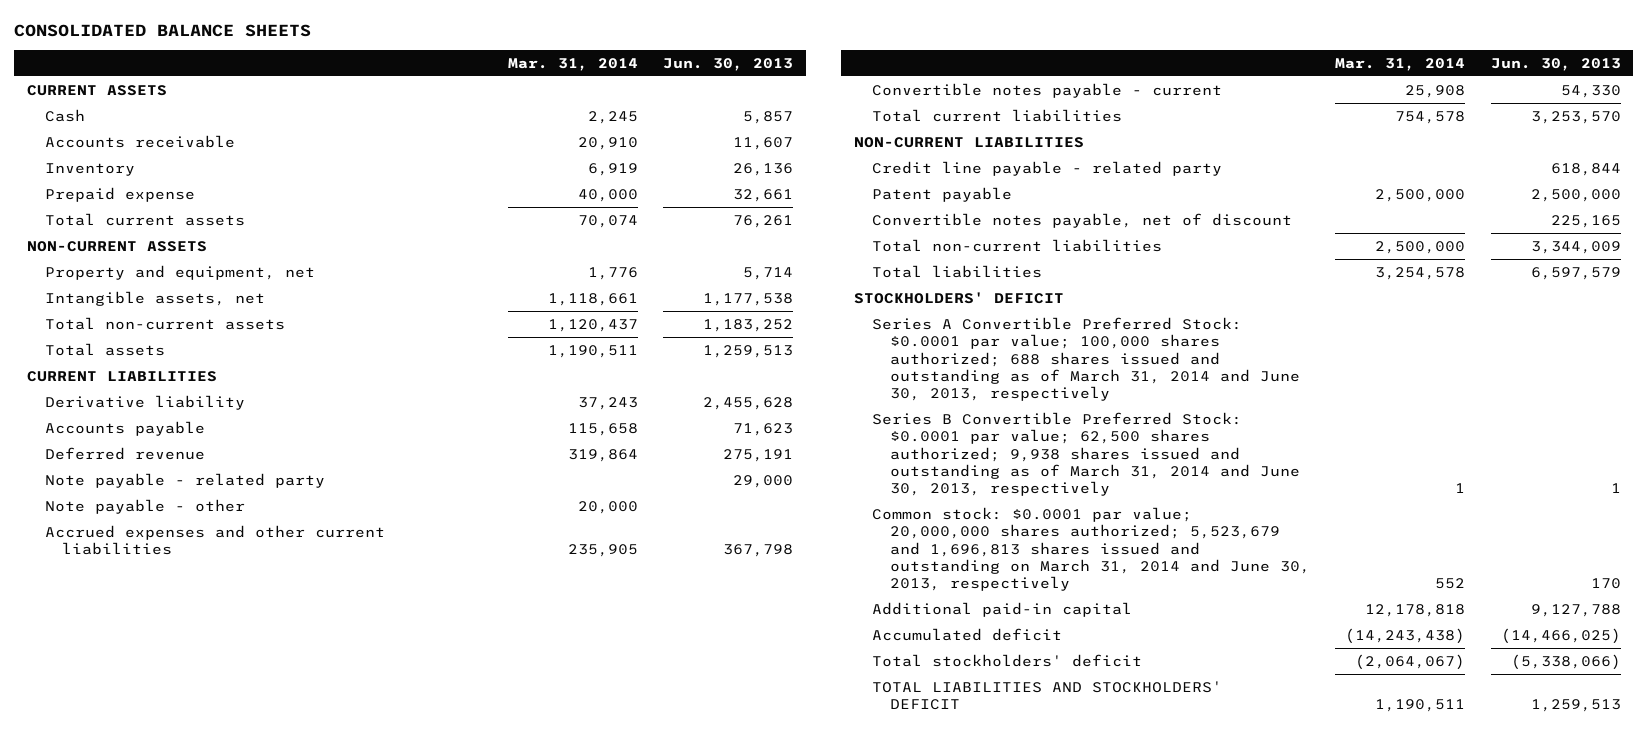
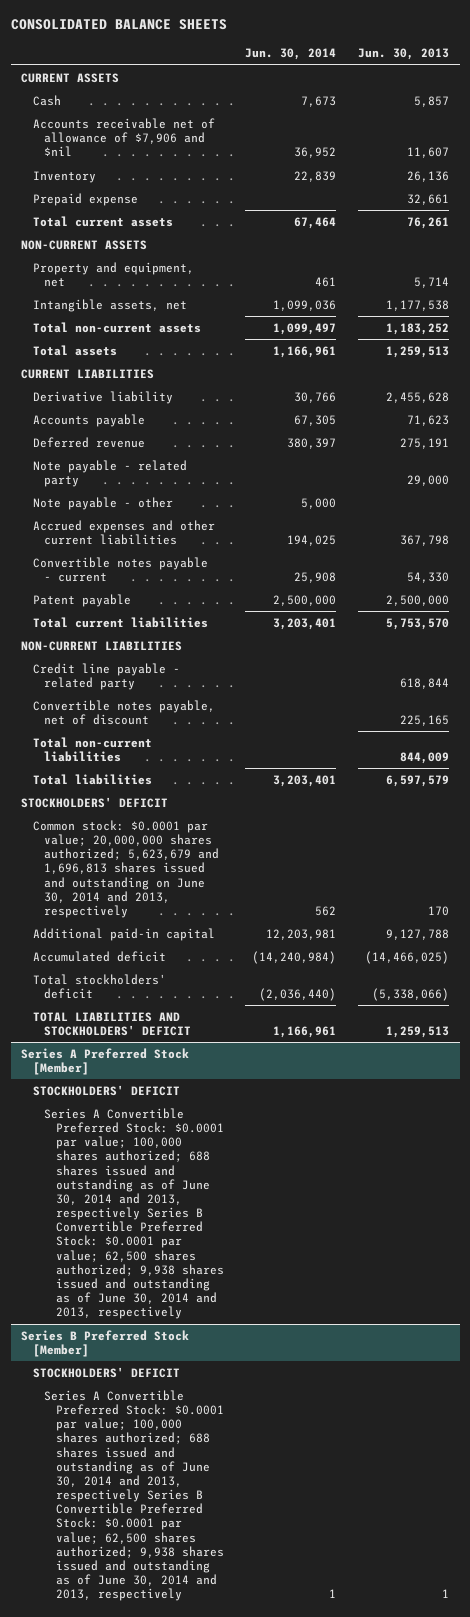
[507,57,638,71] Mar. 31, 2014 -> none
none -> [245,48,337,61] Jun. 30, 2014
[44,134,235,148] Accounts receivable -> [32,117,215,157] Accounts receivable net of allowance of $7,906 and $nil
[871,186,1012,202] Patent payable -> [32,593,131,607] Patent payable
[1530,110,1621,124] 3,253,570 -> [385,617,449,630] 5,753,570
[1530,240,1621,254] 3,344,009 -> [399,751,449,764] 844,009
[871,316,1300,402] Series A Convertible Preferred Stock: $0.0001 par value; 100,000 shares authorized; 688 shares issued and outstanding as of March 31, 2014 and June 30, 2013, respectively -> none
[871,411,1300,497] Series B Convertible Preferred Stock: $0.0001 par value; 62,500 shares authorized; 9,938 shares issued and outstanding as of March 31, 2014 and June 30, 2013, respectively -> none
[871,506,1310,592] Common stock: $0.0001 par value; 20,000,000 shares authorized; 5,523,679 and 1,696,813 shares issued and outstanding on March 31, 2014 and June 30, 2013, respectively -> [32,819,220,918] Common stock: $0.0001 par value; 20,000,000 shares authorized; 5,623,679 and 1,696,813 shares issued and outstanding on June 30, 2014 and 2013, respectively
none -> [21,1047,190,1075] Series A Preferred Stock [Member]
none -> [32,1084,180,1096] STOCKHOLDERS' DEFICIT
none -> [44,1107,224,1320] Series A Convertible Preferred Stock: $0.0001 par value; 100,000 shares authorized; 688 shares issued and outstanding as of June 30, 2014 and 2013, respectively Series B Convertible Preferred Stock: $0.0001 par value; 62,500 shares authorized; 9,938 shares issued and outstanding as of June 30, 2014 and 2013, respectively
none -> [21,1329,190,1357] Series B Preferred Stock [Member]
none -> [32,1366,180,1378] STOCKHOLDERS' DEFICIT
none -> [44,1389,224,1602] Series A Convertible Preferred Stock: $0.0001 par value; 100,000 shares authorized; 688 shares issued and outstanding as of June 30, 2014 and 2013, respectively Series B Convertible Preferred Stock: $0.0001 par value; 62,500 shares authorized; 9,938 shares issued and outstanding as of June 30, 2014 and 2013, respectively

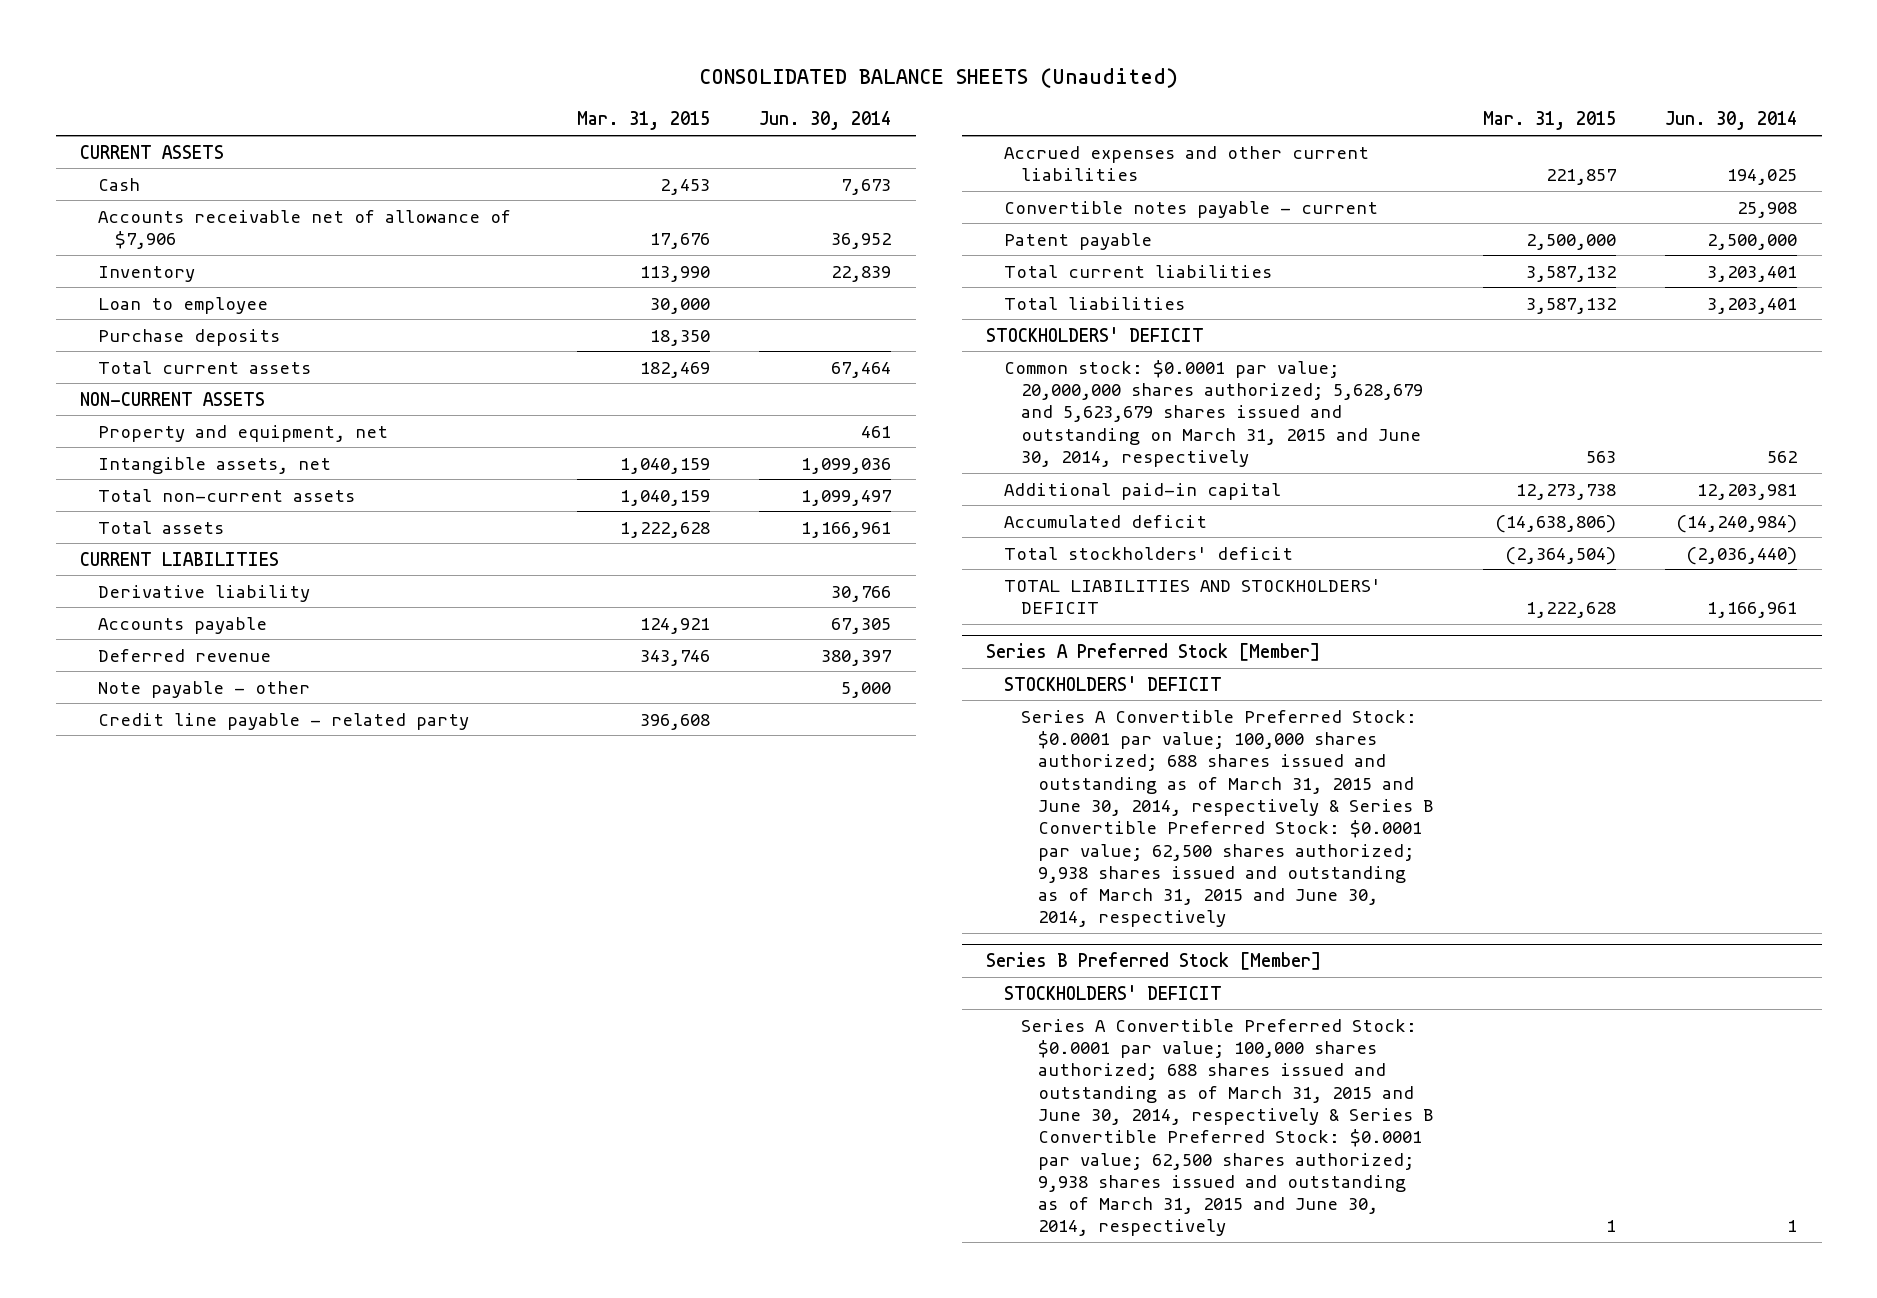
[10,19,227,31] CONSOLIDATED BALANCE SHEETS -> [698,68,1178,89] CONSOLIDATED BALANCE SHEETS (Unaudited)
[357,48,449,61] Jun. 30, 2013 -> none
none -> [577,111,711,131] Mar. 31, 2015
[32,117,215,157] Accounts receivable net of allowance of $7,906 and $nil -> [97,209,511,249] Accounts receivable net of allowance of $7,906
[32,192,138,206] Prepaid expense -> none
none -> [97,296,268,314] Loan to employee
none -> [97,328,280,346] Purchase deposits
[32,459,187,487] Note payable - related party -> none
[32,662,180,690] Credit line payable - related party -> [97,712,469,730] Credit line payable - related party
[21,640,183,651] NON-CURRENT LIABILITIES -> none
[32,699,215,725] Convertible notes payable, net of discount -> none
[32,736,152,762] Total non-current liabilities -> none
[32,819,220,918] Common stock: $0.0001 par value; 20,000,000 shares authorized; 5,623,679 and 1,696,813 shares issued and outstanding on June 30, 2014 and 2013, respectively -> [1003,359,1423,467] Common stock: $0.0001 par value; 20,000,000 shares authorized; 5,628,679 and 5,623,679 shares issued and outstanding on March 31, 2015 and June 30, 2014, respectively
[44,1107,224,1320] Series A Convertible Preferred Stock: $0.0001 par value; 100,000 shares authorized; 688 shares issued and outstanding as of June 30, 2014 and 2013, respectively Series B Convertible Preferred Stock: $0.0001 par value; 62,500 shares authorized; 9,938 shares issued and outstanding as of June 30, 2014 and 2013, respectively -> [1020,709,1435,928] Series A Convertible Preferred Stock: $0.0001 par value; 100,000 shares authorized; 688 shares issued and outstanding as of March 31, 2015 and June 30, 2014, respectively & Series B Convertible Preferred Stock: $0.0001 par value; 62,500 shares authorized; 9,938 shares issued and outstanding as of March 31, 2015 and June 30, 2014, respectively
[44,1389,224,1602] Series A Convertible Preferred Stock: $0.0001 par value; 100,000 shares authorized; 688 shares issued and outstanding as of June 30, 2014 and 2013, respectively Series B Convertible Preferred Stock: $0.0001 par value; 62,500 shares authorized; 9,938 shares issued and outstanding as of June 30, 2014 and 2013, respectively -> [1020,1018,1435,1237] Series A Convertible Preferred Stock: $0.0001 par value; 100,000 shares authorized; 688 shares issued and outstanding as of March 31, 2015 and June 30, 2014, respectively & Series B Convertible Preferred Stock: $0.0001 par value; 62,500 shares authorized; 9,938 shares issued and outstanding as of March 31, 2015 and June 30, 2014, respectively

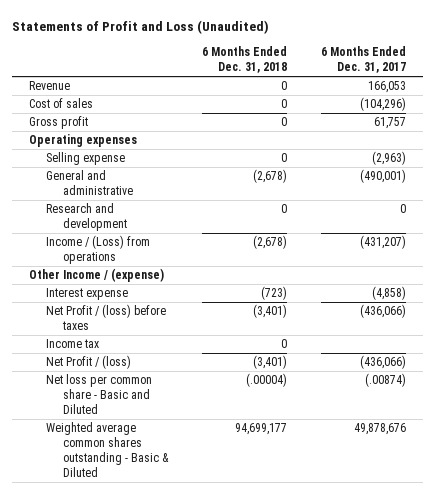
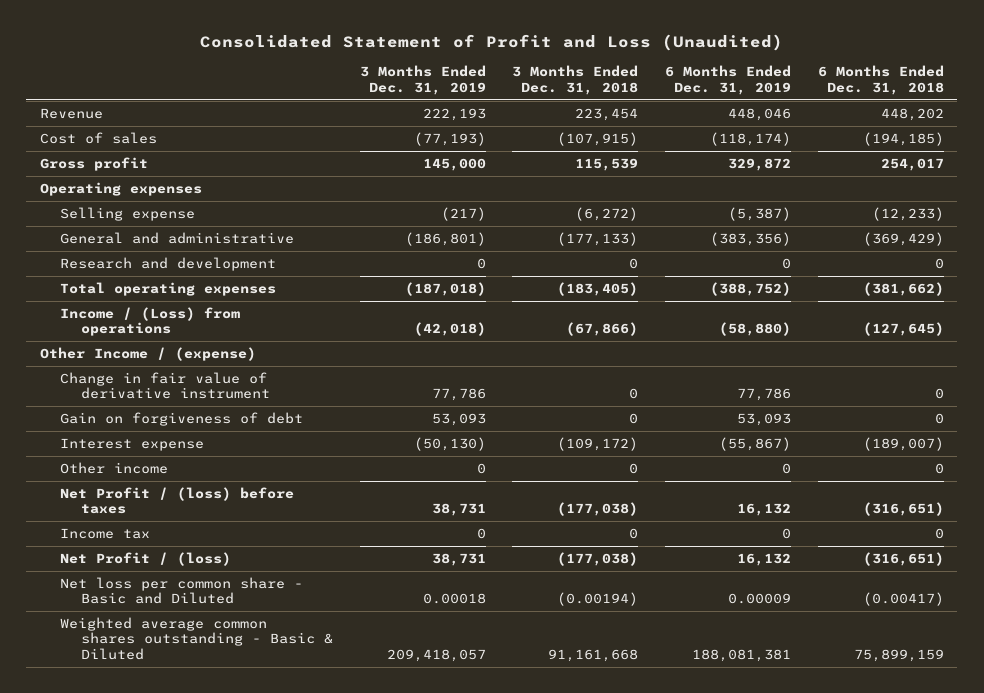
[12,19,270,34] Statements of Profit and Loss (Unaudited) -> [199,33,783,51] Consolidated Statement of Profit and Loss (Unaudited)
[320,46,406,74] 6 Months Ended Dec. 31, 2017 -> none
none -> [359,65,486,95] 3 Months Ended Dec. 31, 2019
none -> [512,65,639,95] 3 Months Ended Dec. 31, 2018
none -> [665,65,792,95] 6 Months Ended Dec. 31, 2019
[280,81,287,91] 0 -> [880,107,944,121] 448,202
[280,99,287,109] 0 -> [862,131,944,146] (194,185)
[280,117,287,127] 0 -> [880,157,944,171] 254,017
[280,153,287,163] 0 -> [871,206,944,221] (12,233)
[252,169,287,184] (2,678) -> [862,231,944,246] (369,429)
none -> [60,281,277,296] Total operating expenses
[252,235,287,250] (2,678) -> [862,322,944,337] (127,645)
none -> [60,371,270,400] Change in fair value of derivative instrument
none -> [60,411,304,426] Gain on forgiveness of debt
[260,286,287,301] (723) -> [862,436,944,451] (189,007)
none -> [60,461,169,474] Other income
[252,304,287,319] (3,401) -> [862,502,944,517] (316,651)
[252,355,287,370] (3,401) -> [862,551,944,566] (316,651)
[245,373,287,388] (.00004) -> [862,592,944,607] (0.00417)
[234,423,287,436] 94,699,177 -> [853,648,944,662] 75,899,159

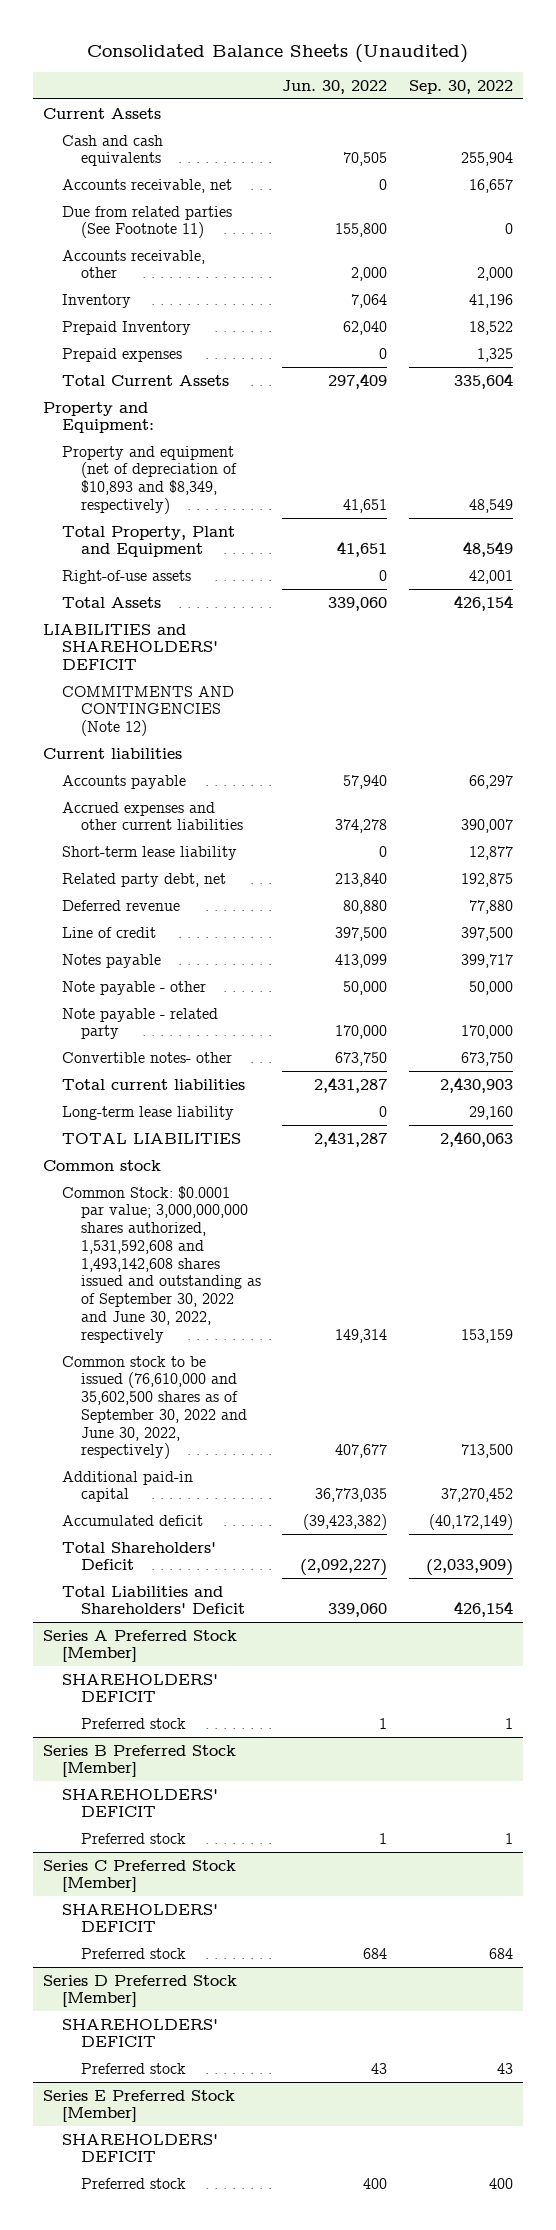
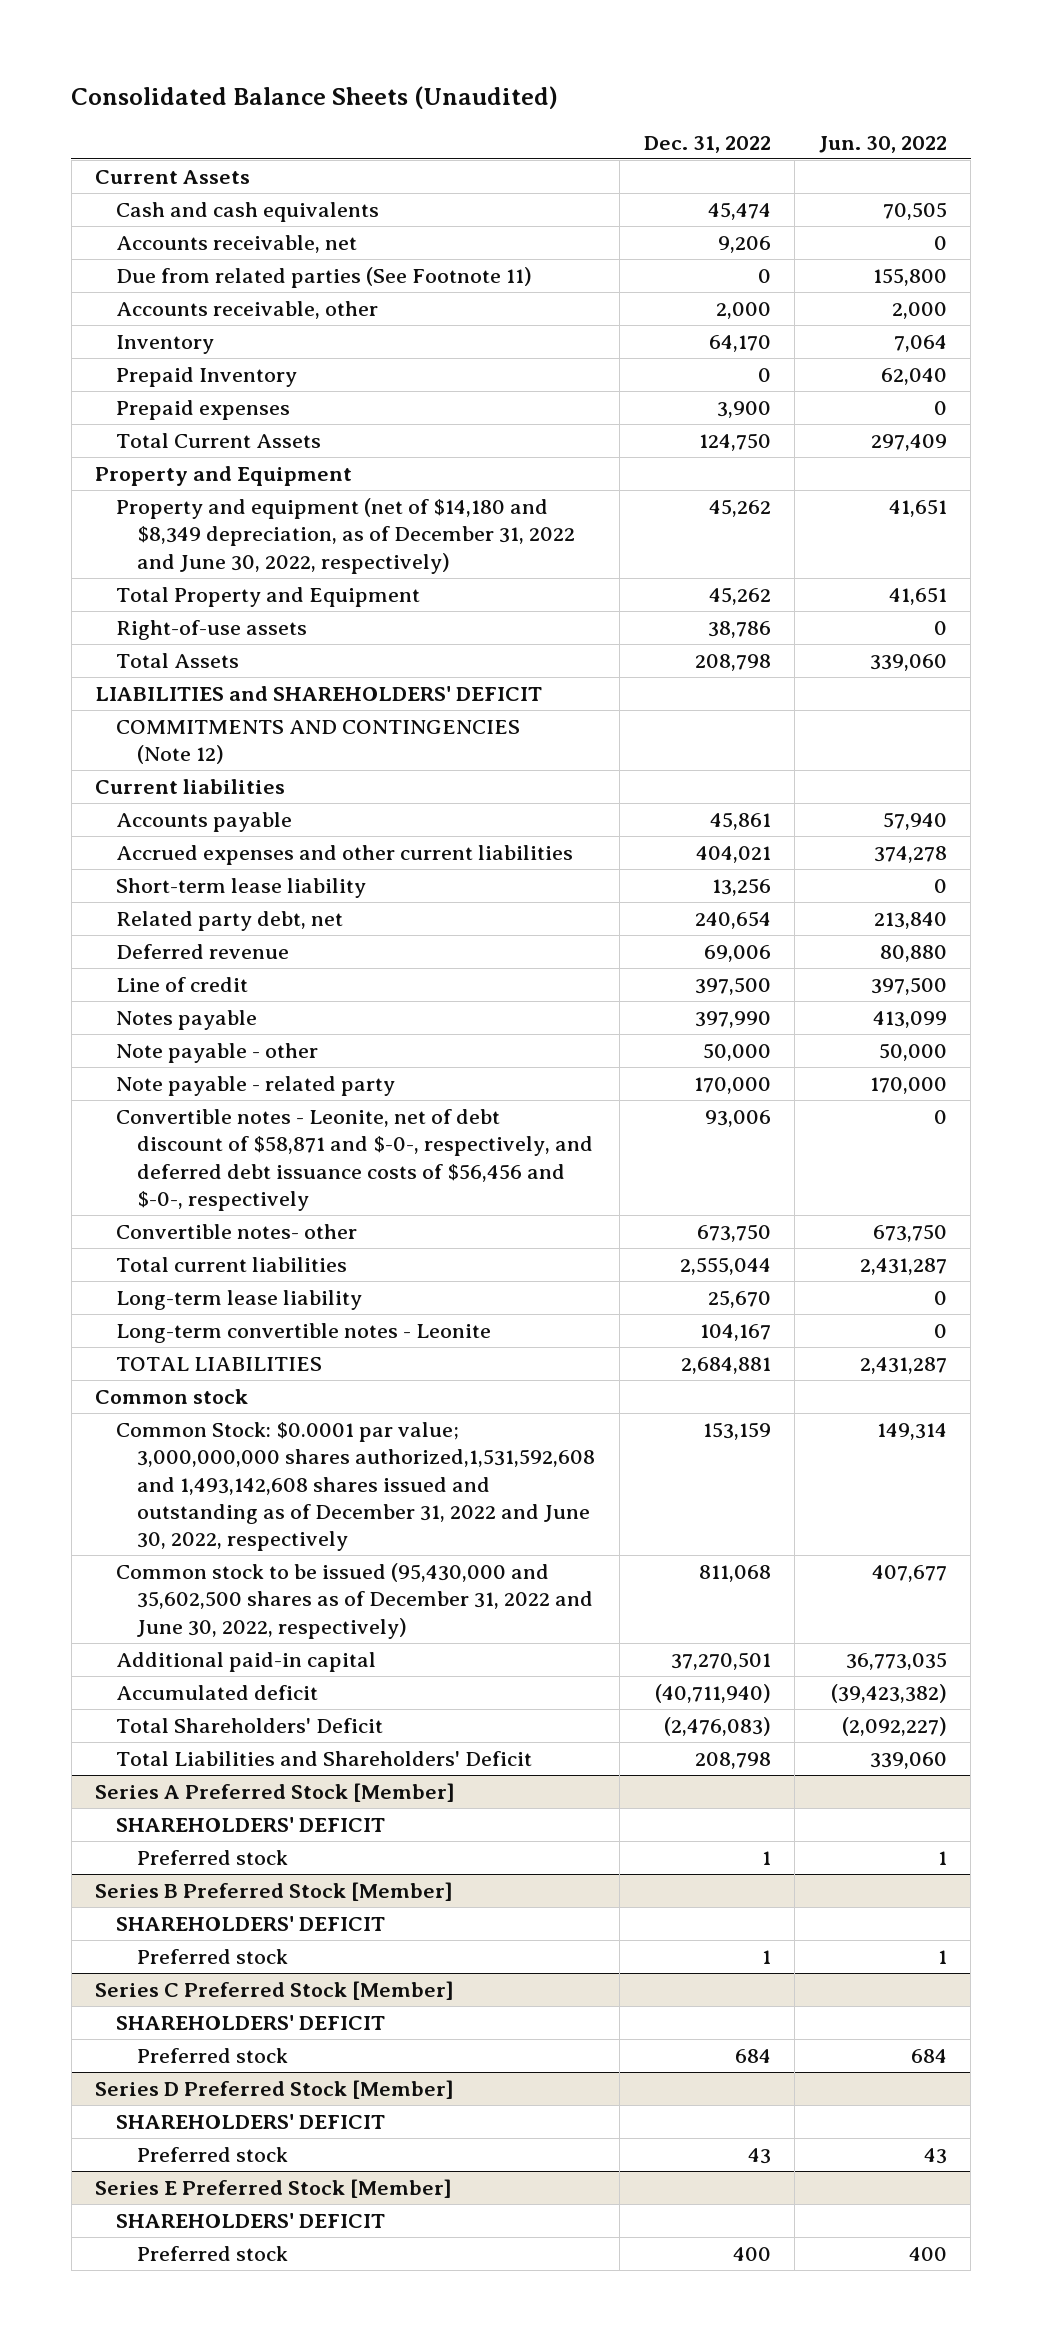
[408,79,513,94] Sep. 30, 2022 -> none
none -> [643,136,771,154] Dec. 31, 2022
[43,401,155,434] Property and Equipment: -> [95,465,353,486] Property and Equipment
[62,445,238,514] Property and equipment (net of depreciation of $10,893 and $8,349, respectively) -> [116,497,576,574] Property and equipment (net of $14,180 and $8,349 depreciation, as of December 31, 2022 and June 30, 2022, respectively)
[62,525,236,558] Total Property, Plant and Equipment -> [116,586,421,607] Total Property and Equipment
none -> [116,1108,594,1212] Convertible notes - Leonite, net of debt discount of $58,871 and $-0-, respectively, and deferred debt issuance costs of $56,456 and $-0-, respectively
none -> [116,1322,492,1343] Long-term convertible notes - Leonite
[62,1185,262,1343] Common Stock: $0.0001 par value; 3,000,000,000 shares authorized, 1,531,592,608 and 1,493,142,608 shares issued and outstanding as of September 30, 2022 and June 30, 2022, respectively -> [116,1421,596,1552] Common Stock: $0.0001 par value; 3,000,000,000 shares authorized,1,531,592,608 and 1,493,142,608 shares issued and outstanding as of December 31, 2022 and June 30, 2022, respectively
[62,1355,248,1460] Common stock to be issued (76,610,000 and 35,602,500 shares as of September 30, 2022 and June 30, 2022, respectively) -> [116,1562,594,1639] Common stock to be issued (95,430,000 and 35,602,500 shares as of December 31, 2022 and June 30, 2022, respectively)

